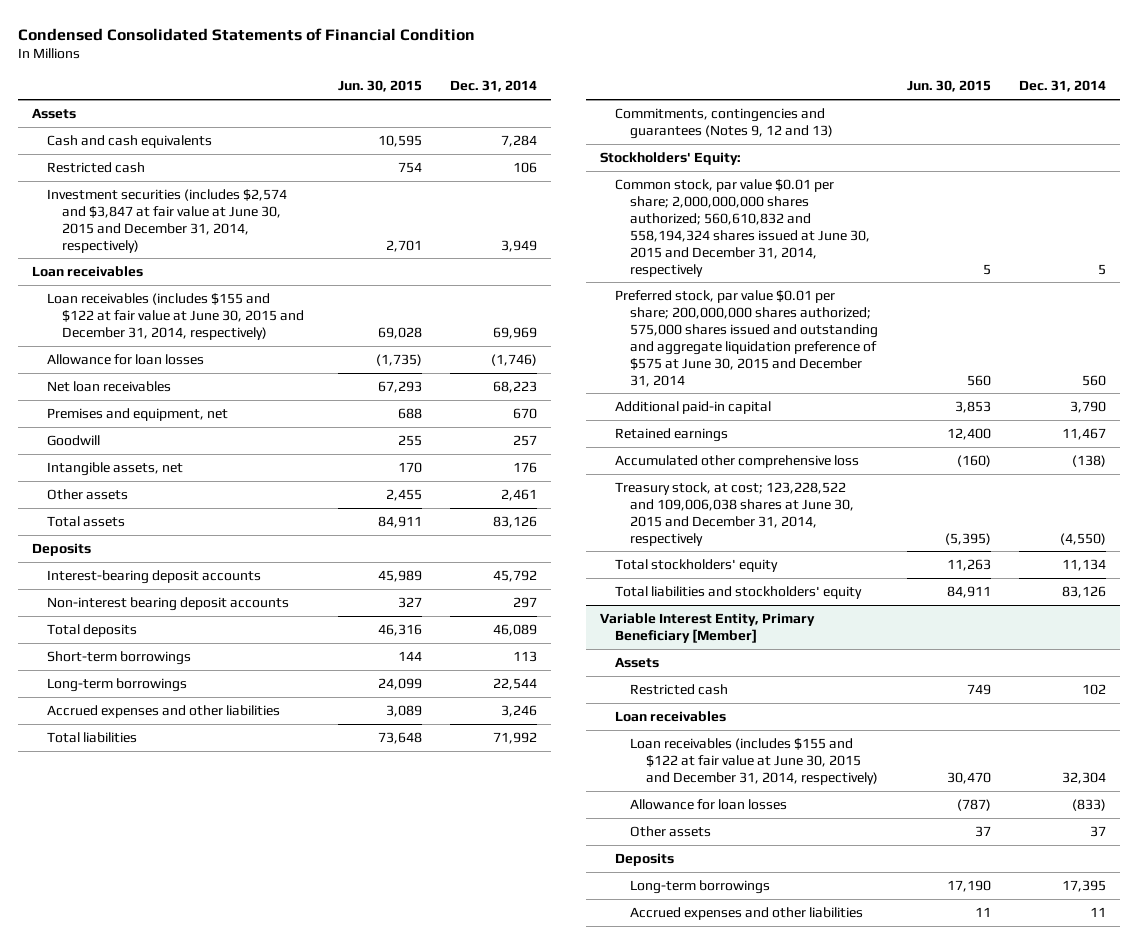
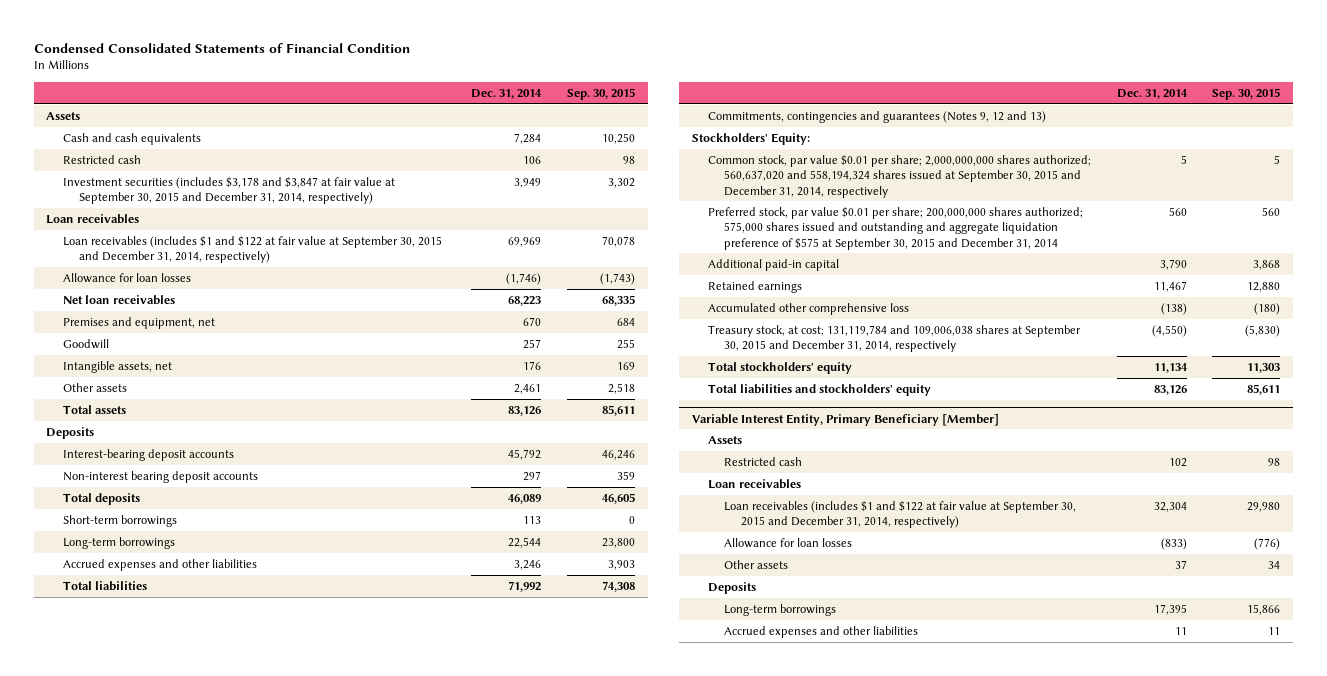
[337,80,422,93] Jun. 30, 2015 -> none
none -> [567,87,636,100] Sep. 30, 2015
[46,188,287,253] Investment securities (includes $2,574 and $3,847 at fair value at June 30, 2015 and December 31, 2014, respectively) -> [62,176,395,205] Investment securities (includes $3,178 and $3,847 at fair value at September 30, 2015 and December 31, 2014, respectively)
[46,292,304,340] Loan receivables (includes $155 and $122 at fair value at June 30, 2015 and December 31, 2014, respectively) -> [62,235,442,264] Loan receivables (includes $1 and $122 at fair value at September 30, 2015 and December 31, 2014, respectively)
[615,178,871,277] Common stock, par value $0.01 per share; 2,000,000,000 shares authorized; 560,610,832 and 558,194,324 shares issued at June 30, 2015 and December 31, 2014, respectively -> [708,154,1092,198] Common stock, par value $0.01 per share; 2,000,000,000 shares authorized; 560,637,020 and 558,194,324 shares issued at September 30, 2015 and December 31, 2014, respectively
[615,289,879,387] Preferred stock, par value $0.01 per share; 200,000,000 shares authorized; 575,000 shares issued and outstanding and aggregate liquidation preference of $575 at June 30, 2015 and December 31, 2014 -> [708,206,1084,250] Preferred stock, par value $0.01 per share; 200,000,000 shares authorized; 575,000 shares issued and outstanding and aggregate liquidation preference of $575 at September 30, 2015 and December 31, 2014
[615,481,855,546] Treasury stock, at cost; 123,228,522 and 109,006,038 shares at June 30, 2015 and December 31, 2014, respectively -> [708,324,1082,353] Treasury stock, at cost; 131,119,784 and 109,006,038 shares at September 30, 2015 and December 31, 2014, respectively
[630,737,878,785] Loan receivables (includes $155 and $122 at fair value at June 30, 2015 and December 31, 2014, respectively) -> [724,500,1077,529] Loan receivables (includes $1 and $122 at fair value at September 30, 2015 and December 31, 2014, respectively)

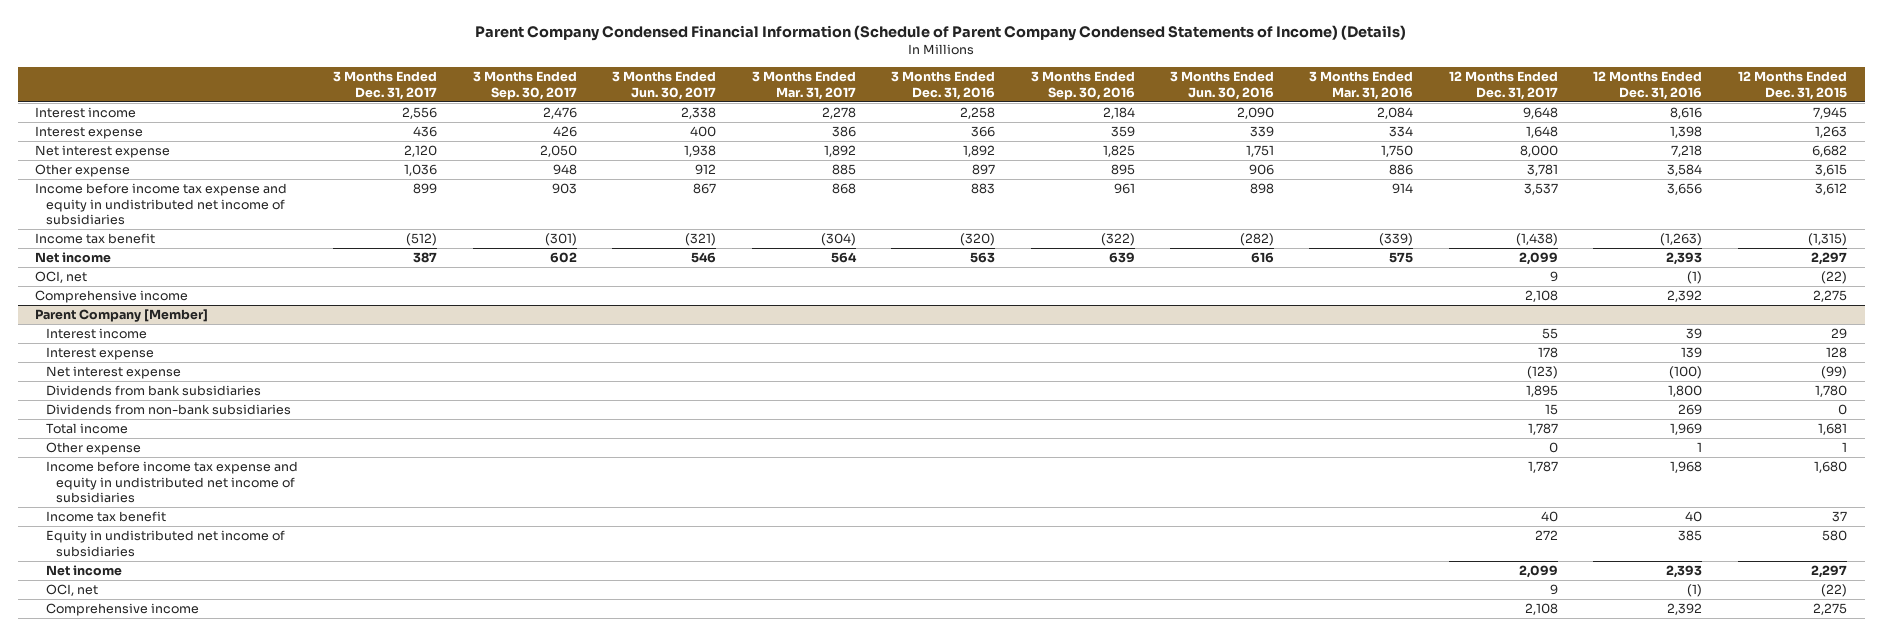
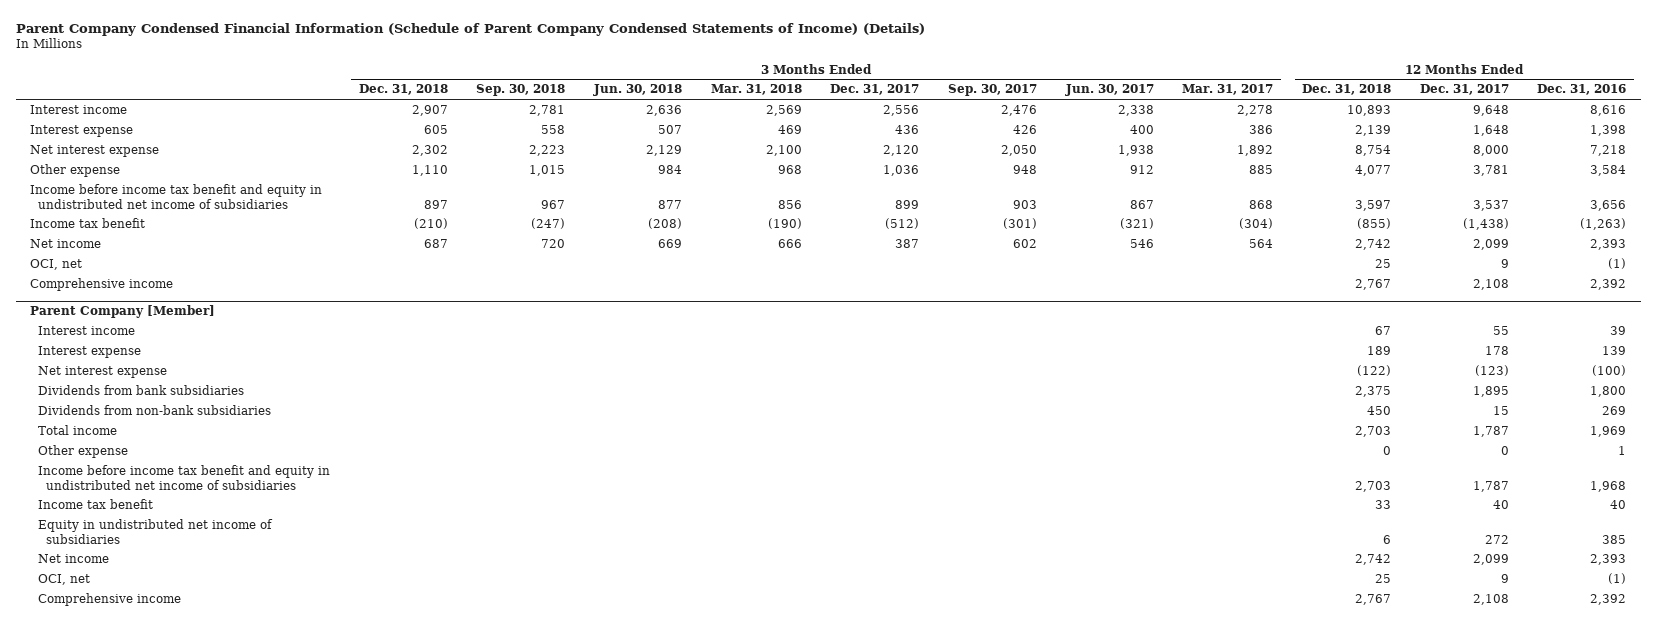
[891,71,996,100] 3 Months Ended Dec. 31, 2016 -> none
[1030,71,1135,100] 3 Months Ended Sep. 30, 2016 -> none
[1170,71,1275,100] 3 Months Ended Jun. 30, 2016 -> none
[1309,71,1414,100] 3 Months Ended Mar. 31, 2016 -> none
[1737,71,1847,100] 12 Months Ended Dec. 31, 2015 -> none
none -> [358,84,448,96] Dec. 31, 2018
none -> [476,84,566,97] Sep. 30, 2018
none -> [593,84,683,97] Jun. 30, 2018
none -> [710,84,802,96] Mar. 31, 2018
none -> [1302,84,1392,96] Dec. 31, 2018
[35,183,288,226] Income before income tax expense and equity in undistributed net income of subsidiaries -> [29,183,322,209] Income before income tax benefit and equity in undistributed net income of subsidiaries
[45,461,298,504] Income before income tax expense and equity in undistributed net income of subsidiaries -> [37,464,330,490] Income before income tax benefit and equity in undistributed net income of subsidiaries

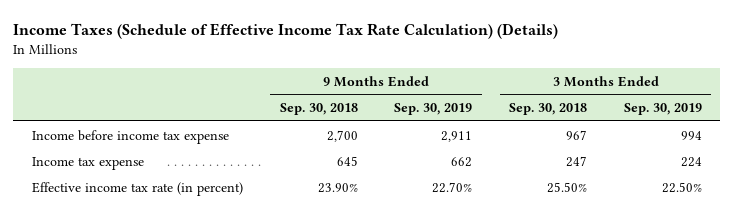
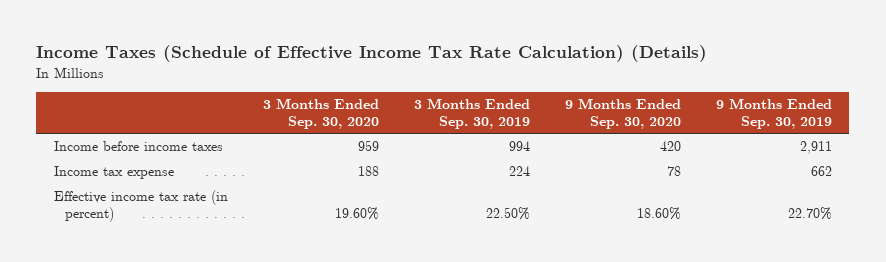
[279,103,358,116] Sep. 30, 2018 -> none
[509,103,588,116] Sep. 30, 2018 -> none
none -> [262,97,379,129] 3 Months Ended Sep. 30, 2020
none -> [564,97,681,129] 9 Months Ended Sep. 30, 2020
[31,129,229,144] Income before income tax expense -> [53,141,223,152] Income before income taxes

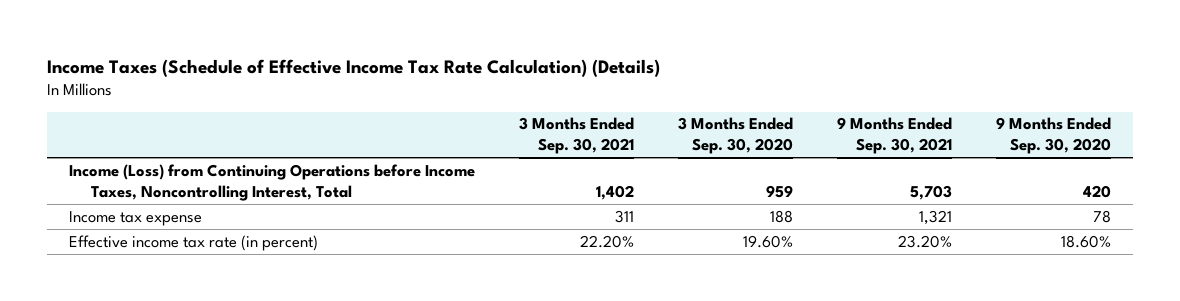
[413,97,530,129] 3 Months Ended Sep. 30, 2019 -> none
[715,97,832,129] 9 Months Ended Sep. 30, 2019 -> none
none -> [519,117,635,155] 3 Months Ended Sep. 30, 2021
none -> [836,117,952,155] 9 Months Ended Sep. 30, 2021
[53,141,223,152] Income before income taxes -> [69,163,476,201] Income (Loss) from Continuing Operations before Income Taxes, Noncontrolling Interest, Total

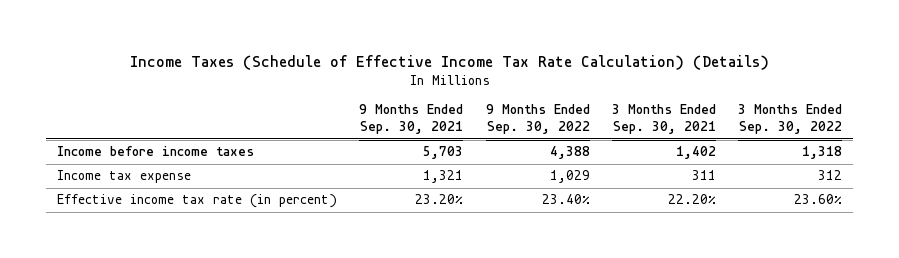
[677,117,793,155] 3 Months Ended Sep. 30, 2020 -> none
[995,117,1111,155] 9 Months Ended Sep. 30, 2020 -> none
none -> [485,104,590,135] 9 Months Ended Sep. 30, 2022
none -> [738,104,843,135] 3 Months Ended Sep. 30, 2022
[69,163,476,201] Income (Loss) from Continuing Operations before Income Taxes, Noncontrolling Interest, Total -> [57,146,255,157] Income before income taxes

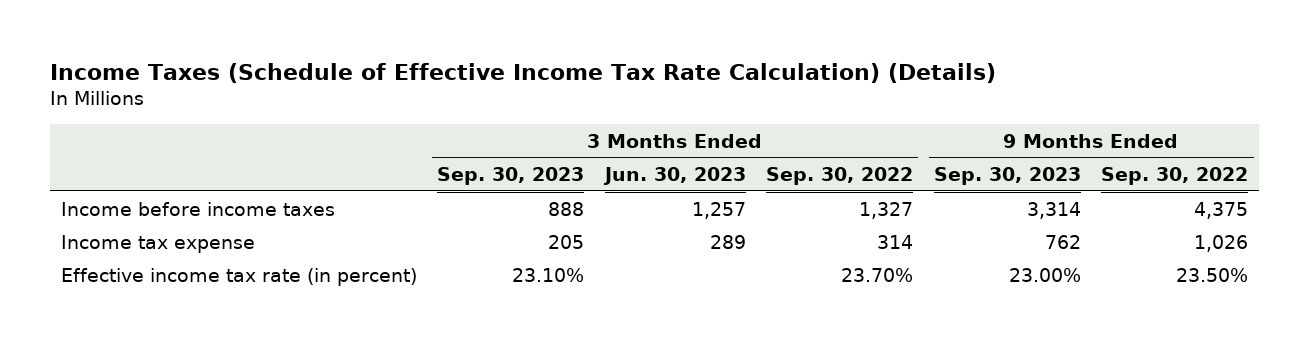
[359,104,464,135] 9 Months Ended Sep. 30, 2021 -> none
[611,104,716,135] 3 Months Ended Sep. 30, 2021 -> none
none -> [437,167,585,186] Sep. 30, 2023
none -> [602,167,746,186] Jun. 30, 2023
none -> [933,167,1081,186] Sep. 30, 2023
[549,146,590,160] 4,388 -> [1194,201,1249,219] 4,375
[802,146,843,160] 1,318 -> [859,201,914,219] 1,327
[549,170,590,184] 1,029 -> [1194,234,1249,252] 1,026
[818,170,843,181] 312 -> [877,234,914,249] 314
[541,194,590,205] 23.40% -> [1176,267,1249,282] 23.50%
[794,194,843,205] 23.60% -> [841,267,914,282] 23.70%

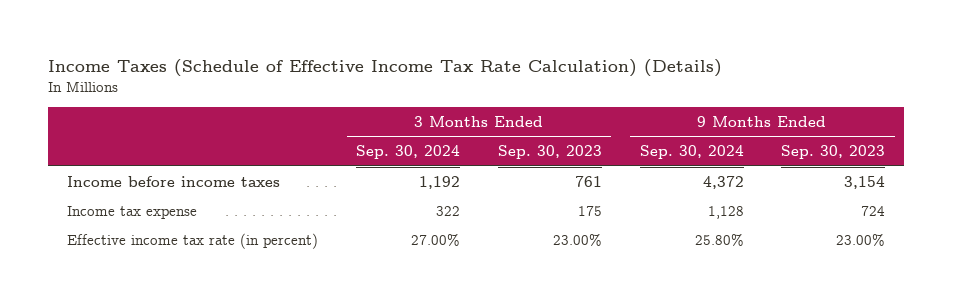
[602,167,746,186] Jun. 30, 2023 -> none
[766,167,914,186] Sep. 30, 2022 -> none
[1101,167,1249,186] Sep. 30, 2022 -> none
none -> [356,145,461,160] Sep. 30, 2024
none -> [639,145,744,160] Sep. 30, 2024
[548,201,585,216] 888 -> [574,175,602,187] 761
[1026,201,1081,219] 3,314 -> [844,175,886,189] 3,154
[548,234,585,249] 205 -> [577,205,602,216] 175
[1044,234,1081,249] 762 -> [861,205,886,216] 724
[512,267,585,282] 23.10% -> [552,232,602,246] 23.00%

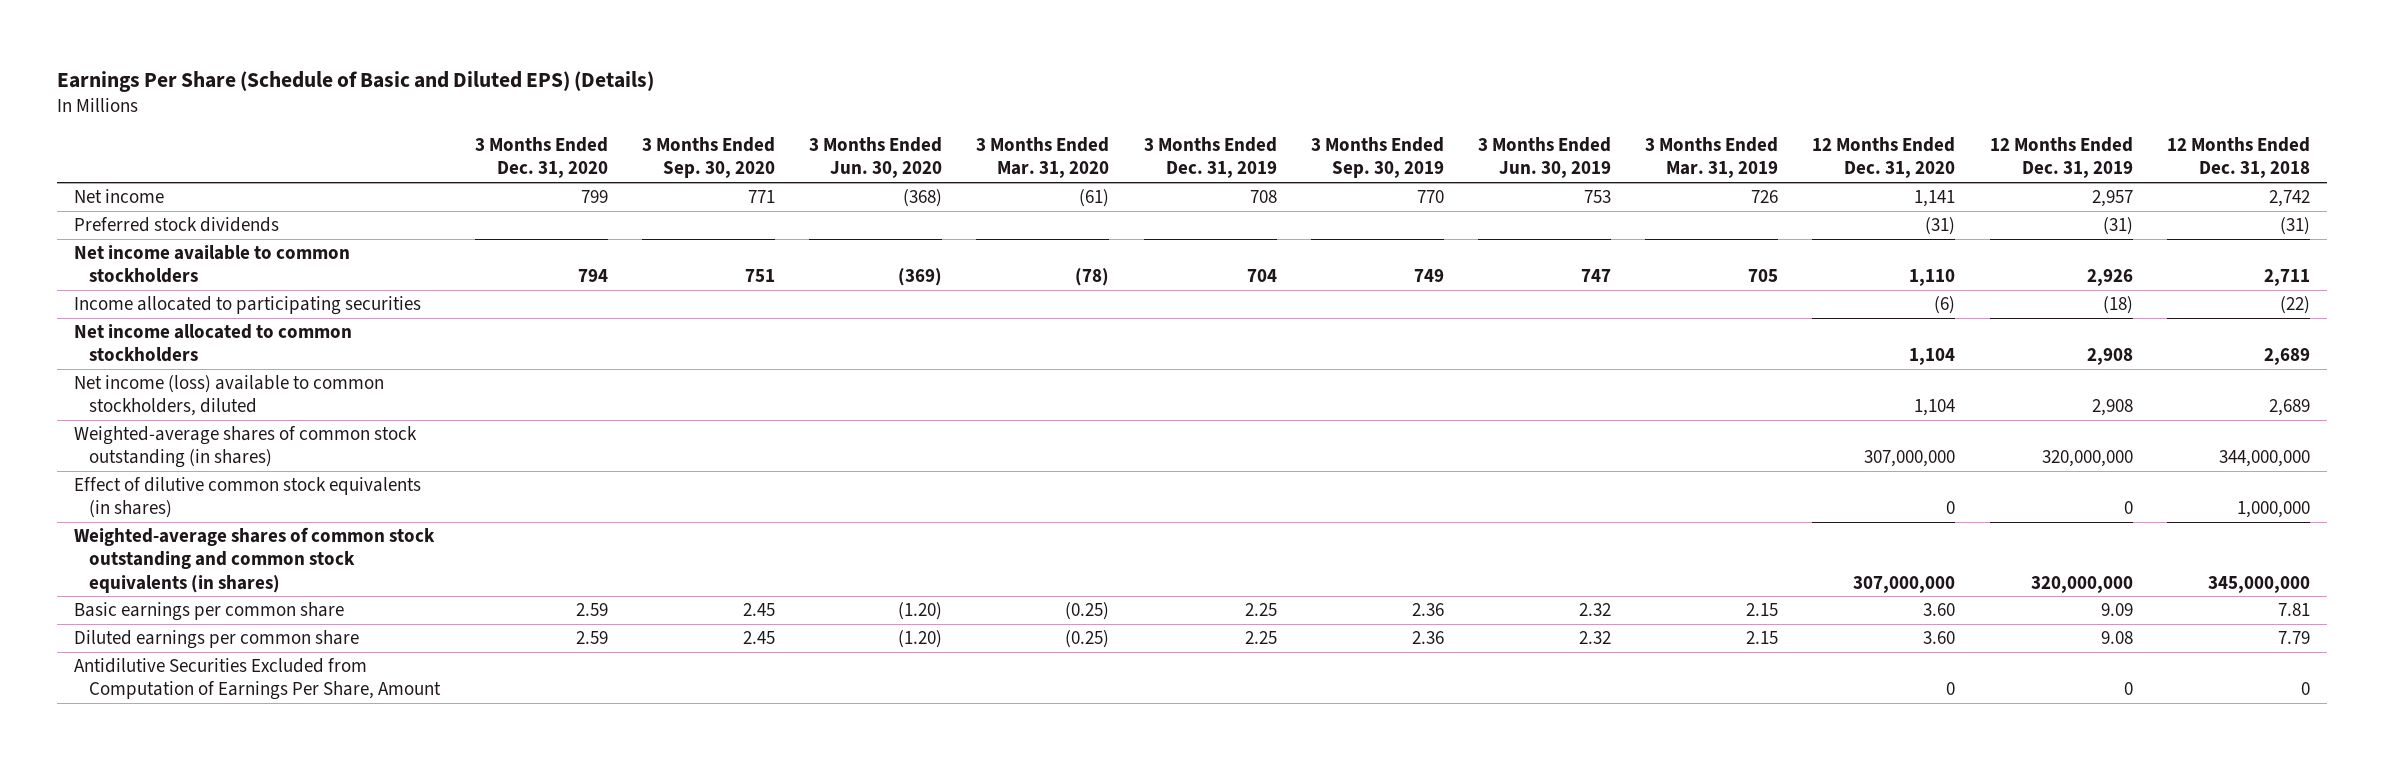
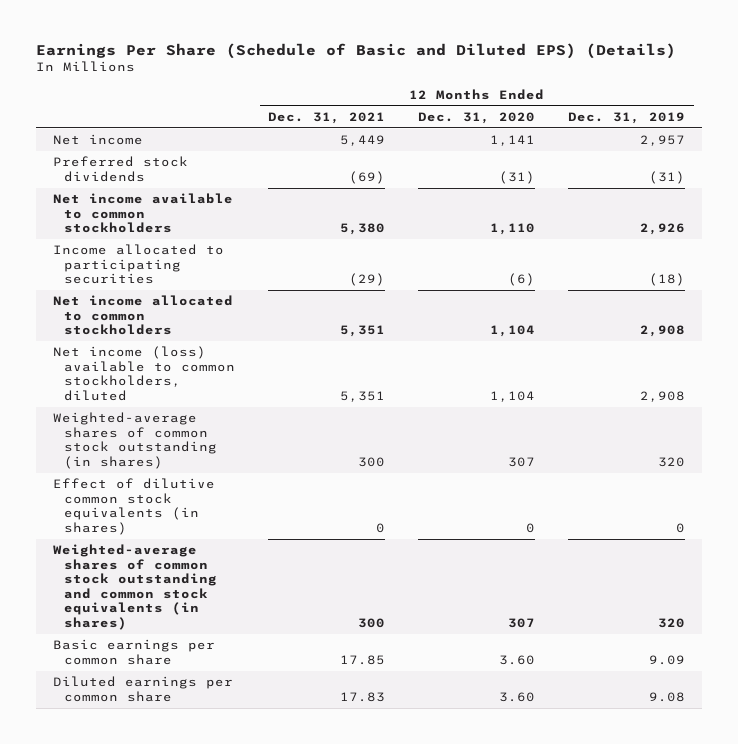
[474,137,608,179] 3 Months Ended Dec. 31, 2020 -> none
[641,137,775,179] 3 Months Ended Sep. 30, 2020 -> none
[809,137,943,179] 3 Months Ended Jun. 30, 2020 -> none
[976,137,1110,179] 3 Months Ended Mar. 31, 2020 -> none
[1143,137,1277,179] 3 Months Ended Dec. 31, 2019 -> none
[1310,137,1444,179] 3 Months Ended Sep. 30, 2019 -> none
[1478,137,1612,179] 3 Months Ended Jun. 30, 2019 -> none
[1645,137,1779,179] 3 Months Ended Mar. 31, 2019 -> none
[2166,137,2310,179] 12 Months Ended Dec. 31, 2018 -> none
none -> [268,111,386,124] Dec. 31, 2021
[1864,450,1956,468] 307,000,000 -> [508,456,536,467] 307
[2041,450,2133,468] 320,000,000 -> [658,456,686,467] 320
[1853,575,1956,593] 307,000,000 -> [508,617,536,628] 307
[2030,575,2133,593] 320,000,000 -> [658,617,686,628] 320
[74,658,442,701] Antidilutive Securities Excluded from Computation of Earnings Per Share, Amount -> none

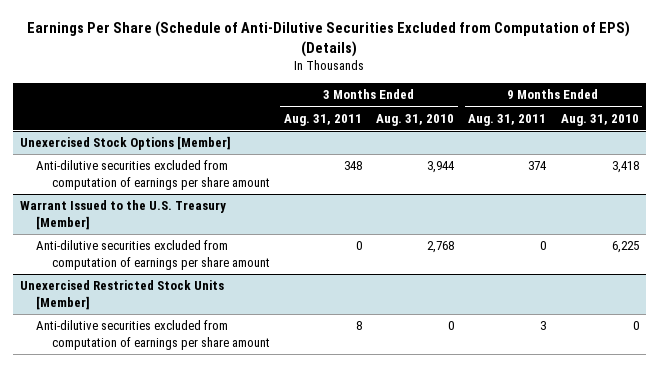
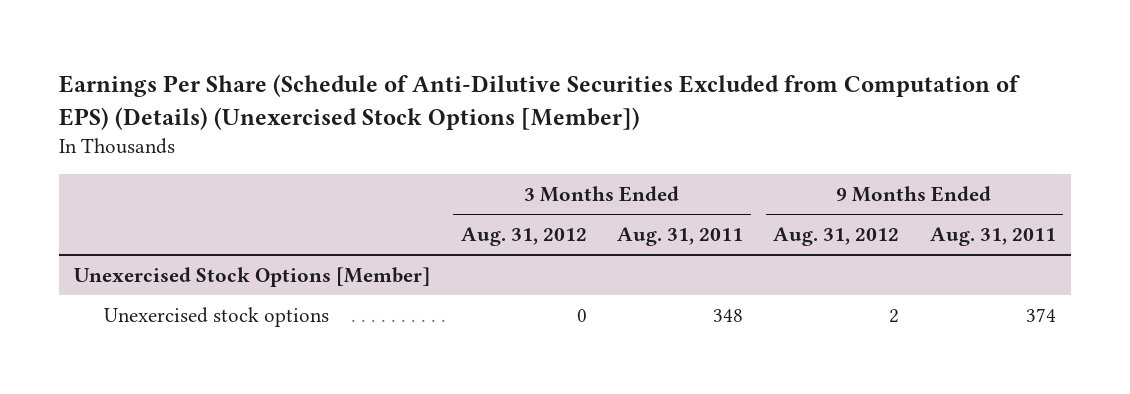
[27,20,631,57] Earnings Per Share (Schedule of Anti-Dilutive Securities Excluded from Computation of EPS) (Details) -> [59,73,1021,130] Earnings Per Share (Schedule of Anti-Dilutive Securities Excluded from Computation of EPS) (Details) (Unexercised Stock Options [Member])
[376,113,455,126] Aug. 31, 2010 -> none
[560,113,639,126] Aug. 31, 2010 -> none
none -> [460,226,587,246] Aug. 31, 2012
none -> [773,226,900,246] Aug. 31, 2012
[20,200,227,230] Warrant Issued to the U.S. Treasury [Member] -> none
[35,240,270,270] Anti-dilutive securities excluded from computation of earnings per share amount -> none
[20,280,225,310] Unexercised Restricted Stock Units [Member] -> none
[35,320,270,350] Anti-dilutive securities excluded from computation of earnings per share amount -> none
[35,160,270,190] Anti-dilutive securities excluded from computation of earnings per share amount -> [103,306,329,327] Unexercised stock options

